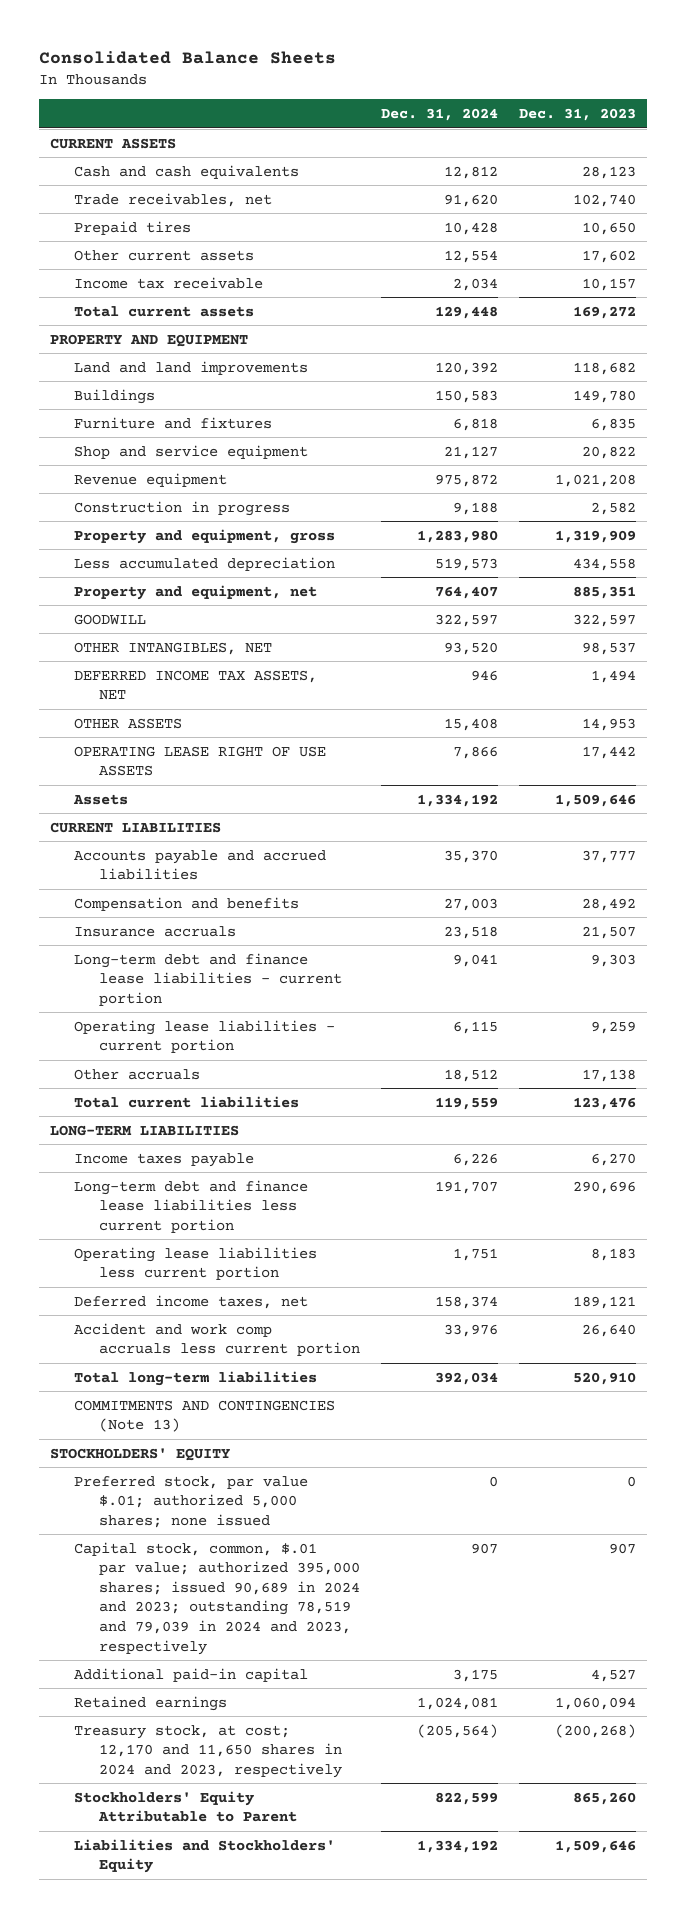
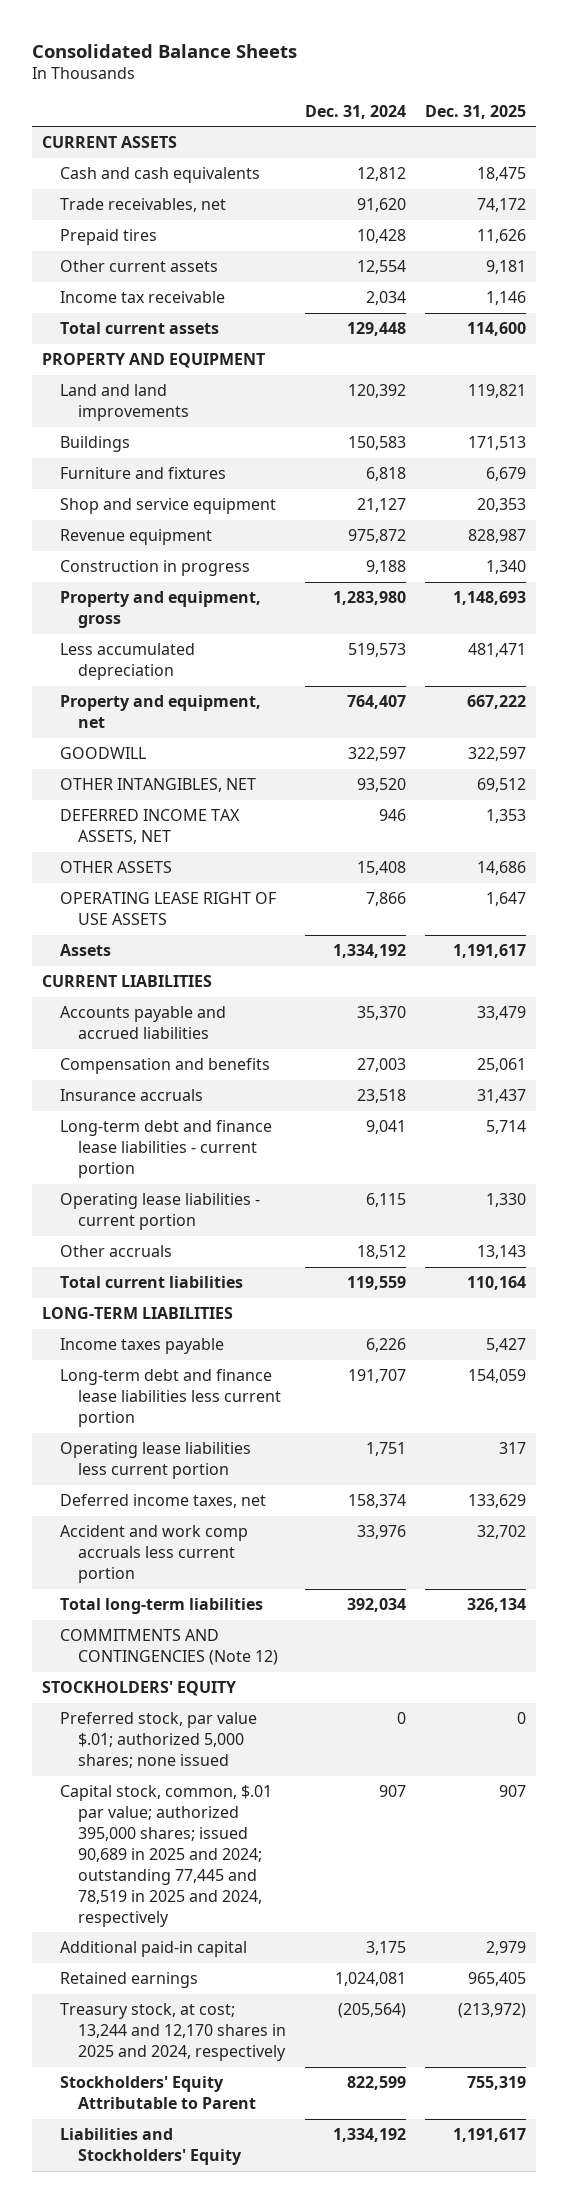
[519,107,637,121] Dec. 31, 2023 -> none
none -> [425,104,527,119] Dec. 31, 2025
[74,1399,336,1433] COMMITMENTS AND CONTINGENCIES (Note 13) -> [59,1629,278,1666] COMMITMENTS AND CONTINGENCIES (Note 12)
[74,1541,360,1655] Capital stock, common, $.01 par value; authorized 395,000 shares; issued 90,689 in 2024 and 2023; outstanding 78,519 and 79,039 in 2024 and 2023, respectively -> [59,1785,272,1927] Capital stock, common, $.01 par value; authorized 395,000 shares; issued 90,689 in 2025 and 2024; outstanding 77,445 and 78,519 in 2025 and 2024, respectively
[74,1724,342,1778] Treasury stock, at cost; 12,170 and 11,650 shares in 2024 and 2023, respectively -> [59,2003,286,2062] Treasury stock, at cost; 13,244 and 12,170 shares in 2025 and 2024, respectively

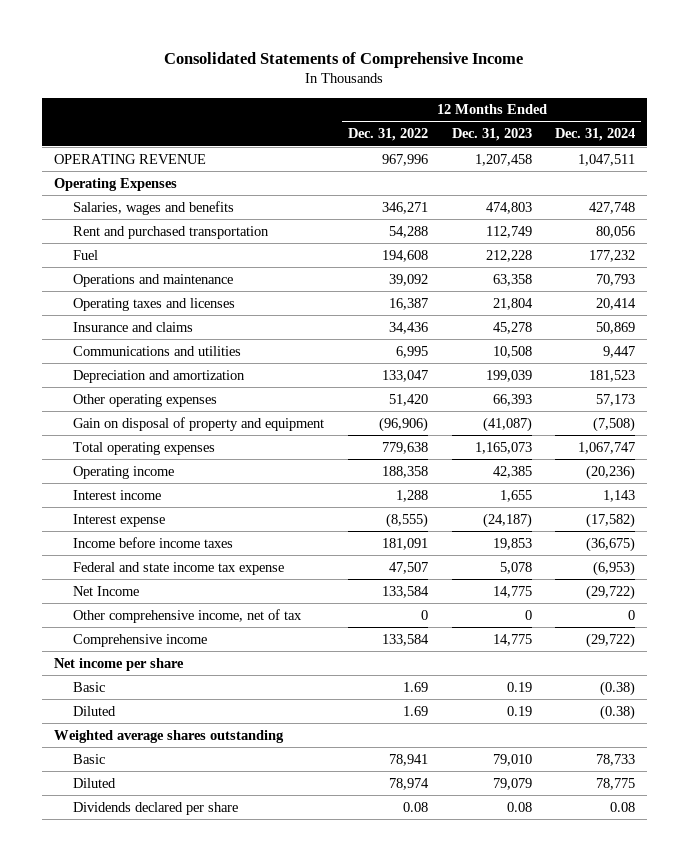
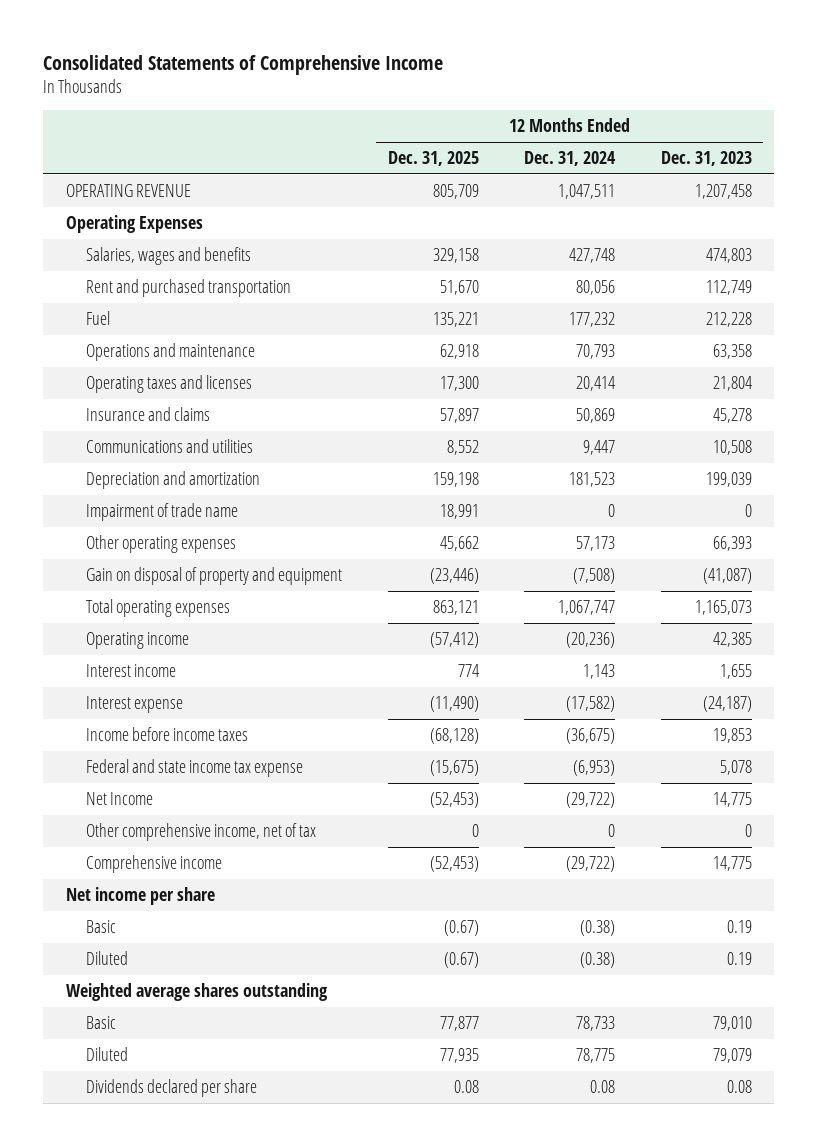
[347,128,428,142] Dec. 31, 2022 -> none
none -> [387,151,479,167] Dec. 31, 2025
none -> [86,502,239,521] Impairment of trade name

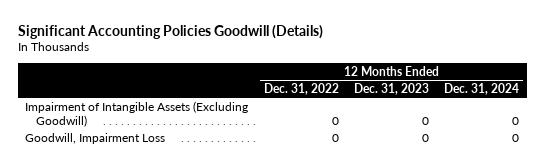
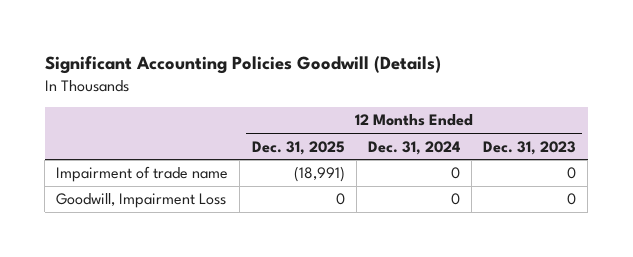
[263,82,339,95] Dec. 31, 2022 -> none
none -> [251,140,345,155] Dec. 31, 2025
[25,100,249,127] Impairment of Intangible Assets (Excluding Goodwill) -> [56,166,229,183] Impairment of trade name

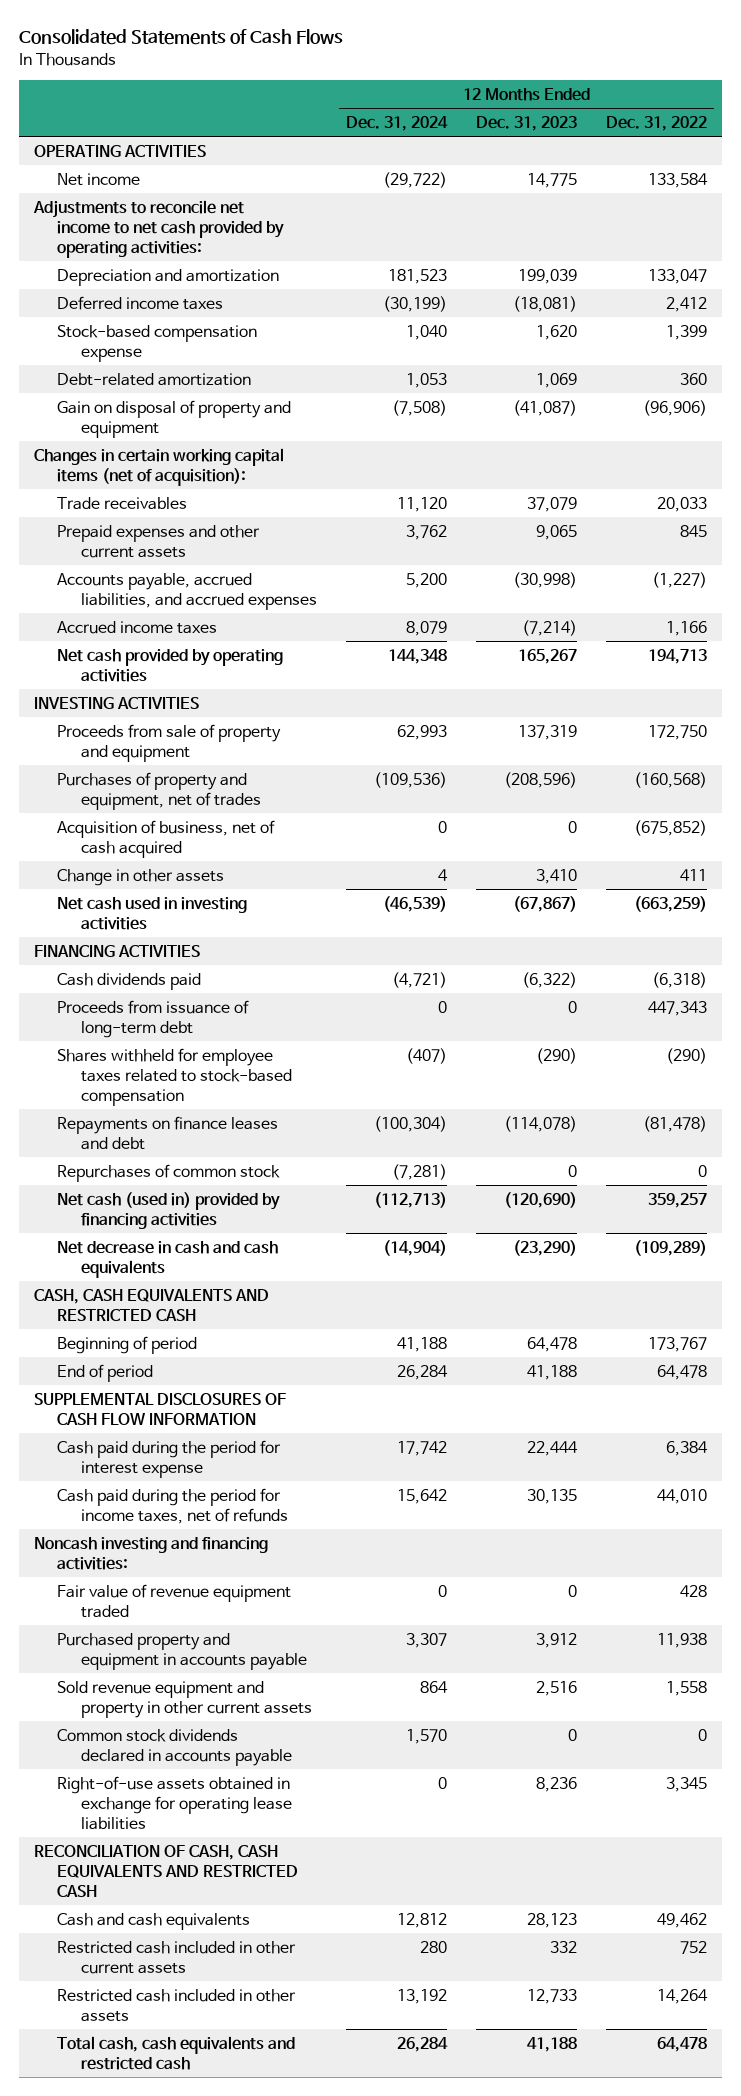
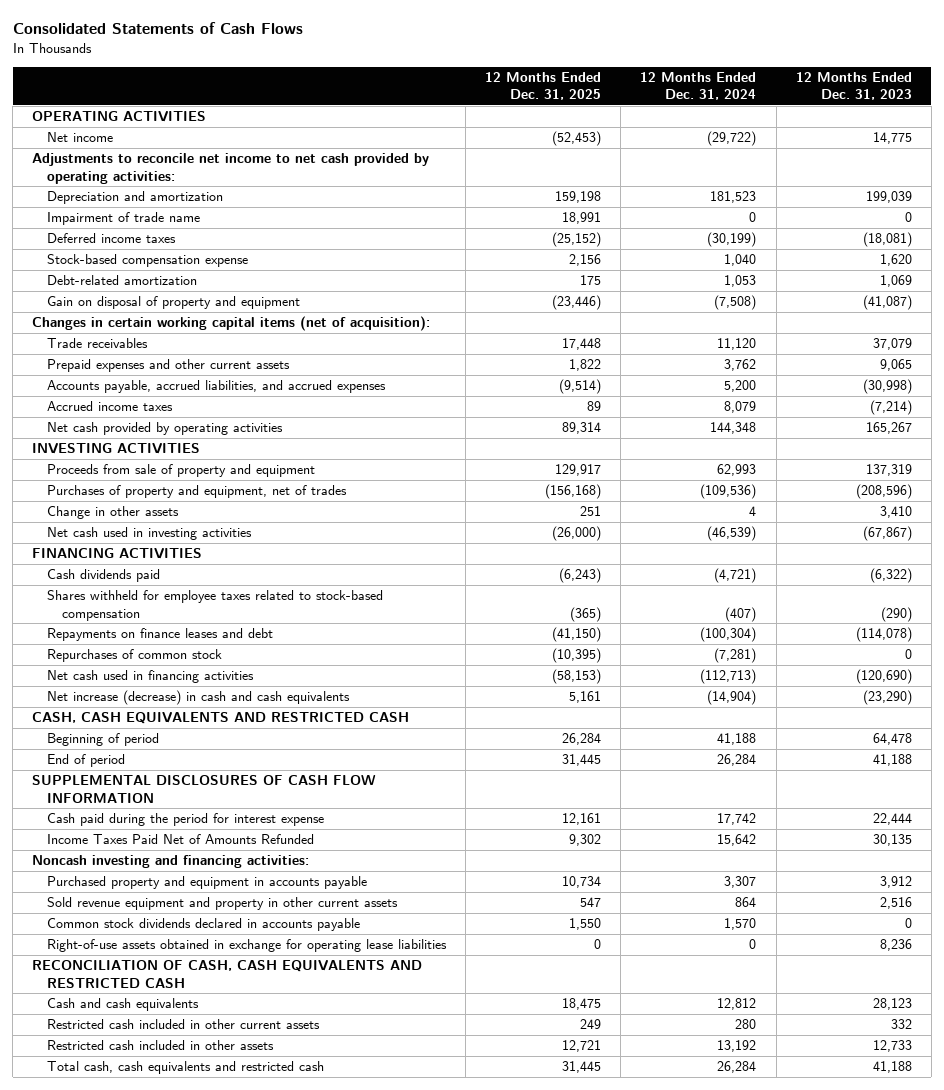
[606,116,708,132] Dec. 31, 2022 -> none
none -> [485,72,602,101] 12 Months Ended Dec. 31, 2025
none -> [47,212,201,226] Impairment of trade name
[57,819,276,858] Acquisition of business, net of cash acquired -> none
[57,999,250,1038] Proceeds from issuance of long-term debt -> none
[57,1191,281,1229] Net cash (used in) provided by financing activities -> [47,670,255,684] Net cash used in financing activities
[57,1240,279,1278] Net decrease in cash and cash equivalents -> [47,690,351,706] Net increase (decrease) in cash and cash equivalents
[57,1487,288,1524] Cash paid during the period for income taxes, net of refunds -> [47,834,315,845] Income Taxes Paid Net of Amounts Refunded
[57,1583,292,1618] Fair value of revenue equipment traded -> none

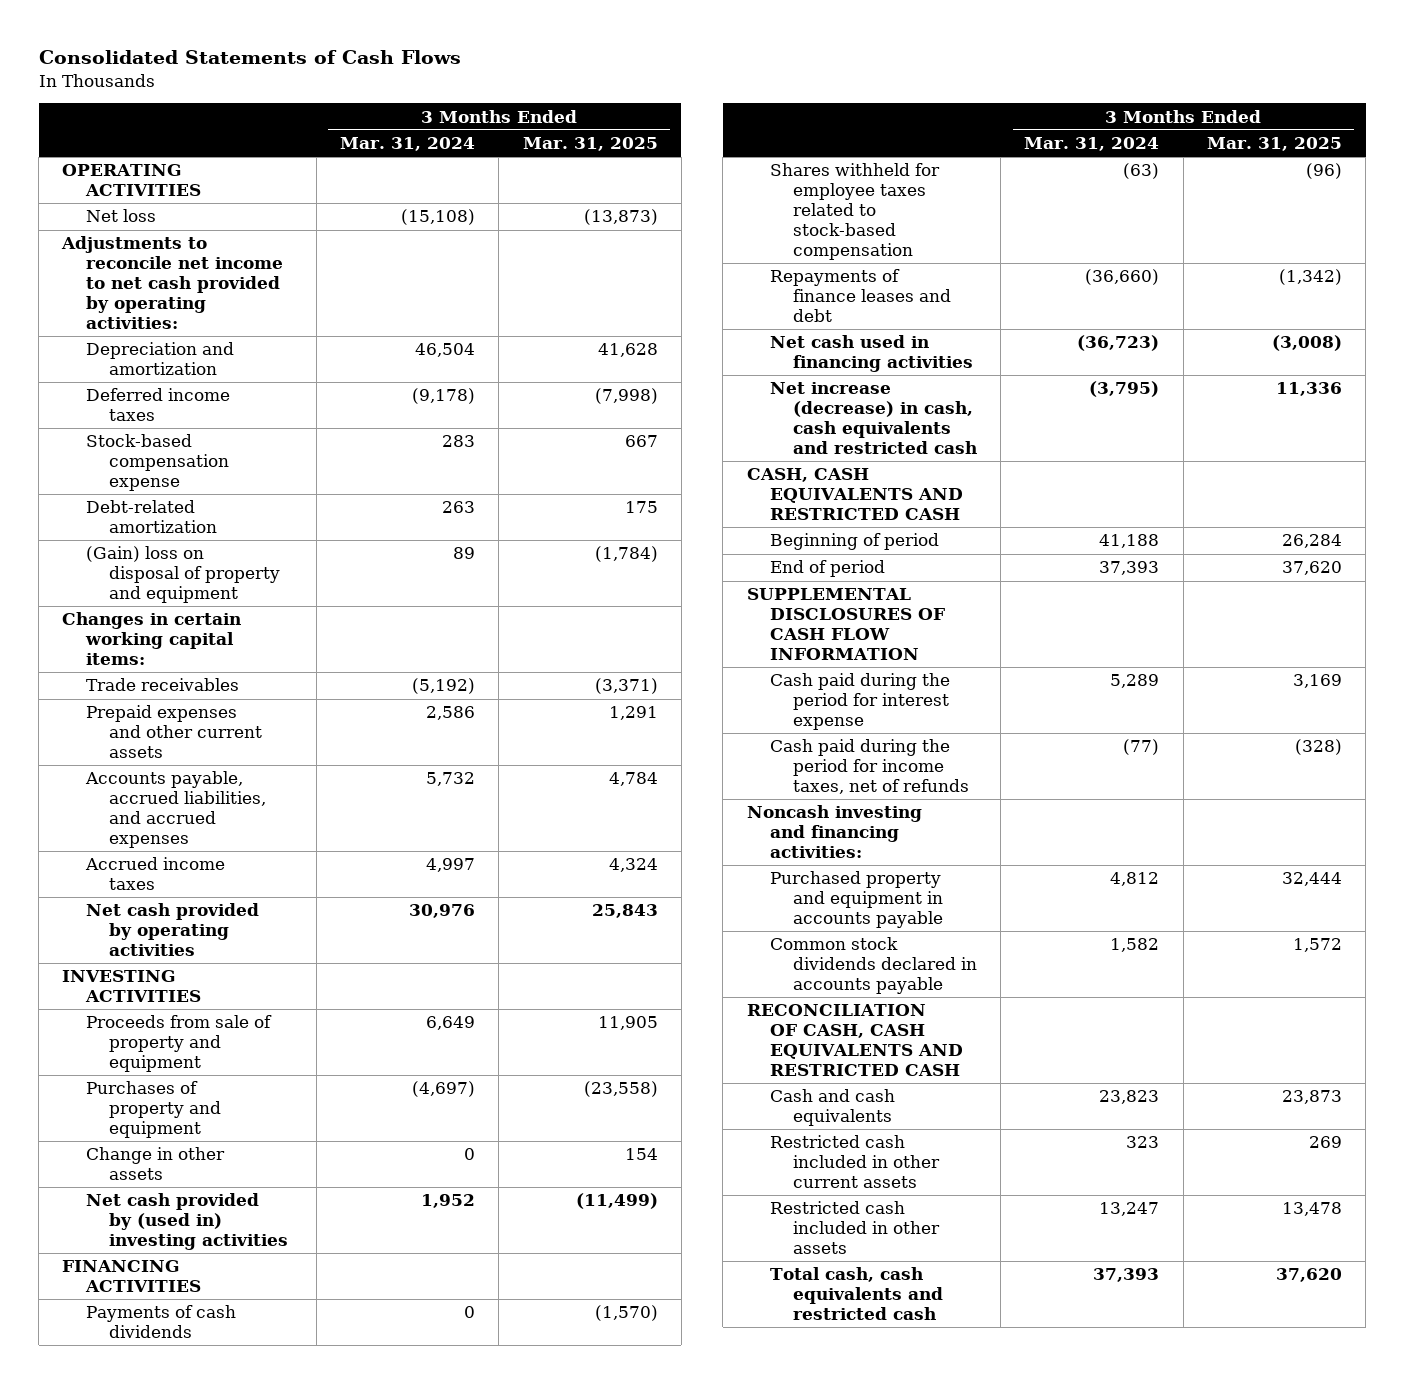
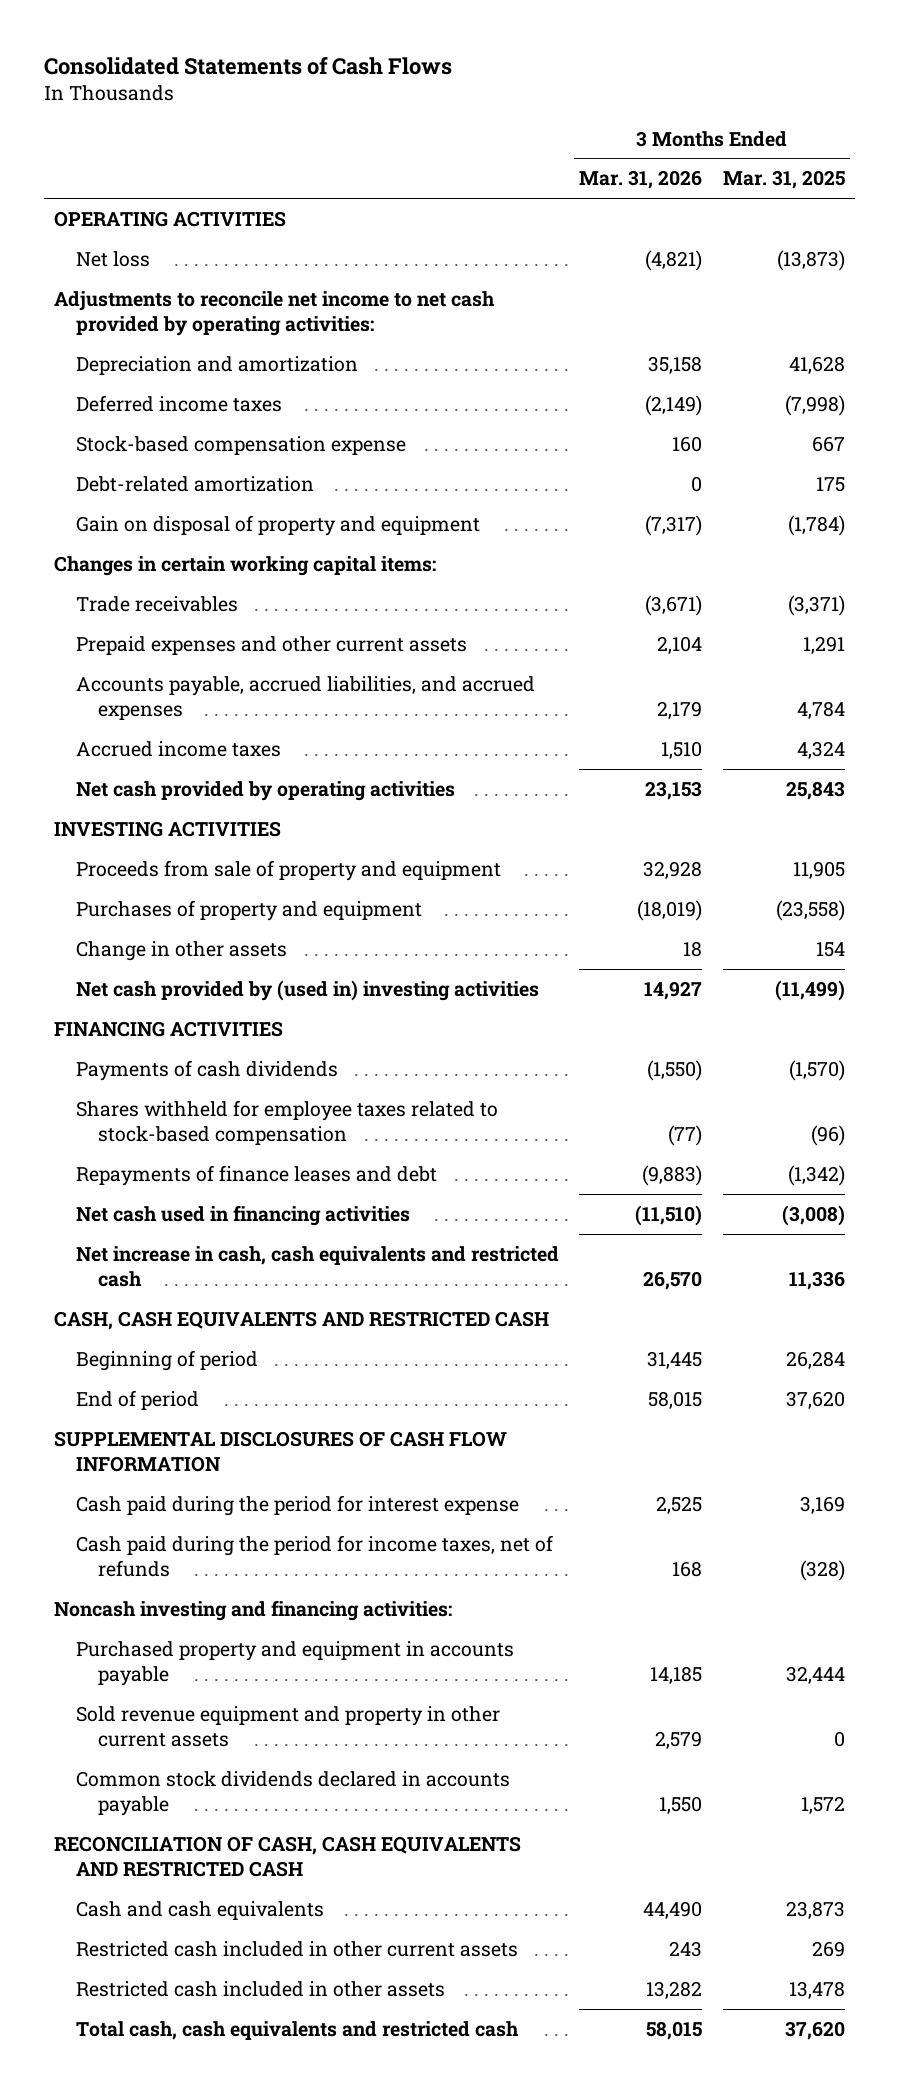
[340,137,476,152] Mar. 31, 2024 -> none
none -> [579,170,703,190] Mar. 31, 2026
[85,546,280,604] (Gain) loss on disposal of property and equipment -> [75,514,480,536] Gain on disposal of property and equipment
[769,382,977,455] Net increase (decrease) in cash, cash equivalents and restricted cash -> [75,1245,559,1287] Net increase in cash, cash equivalents and restricted cash
none -> [75,1705,500,1747] Sold revenue equipment and property in other current assets

